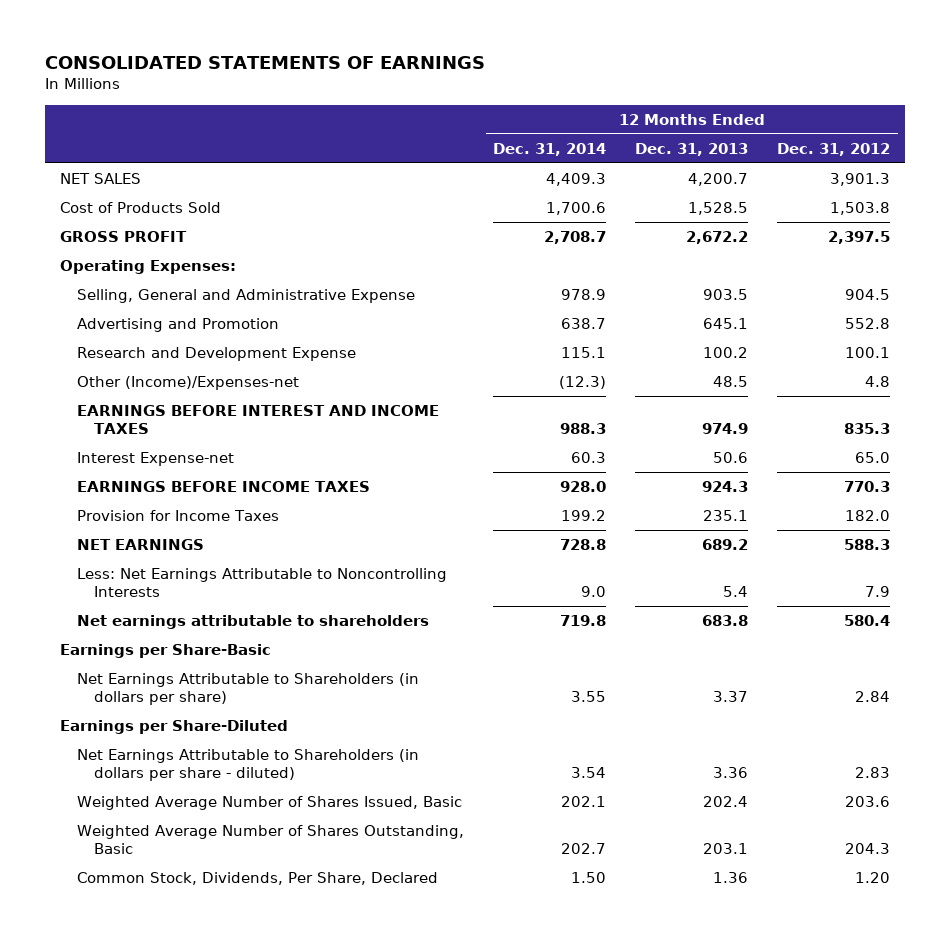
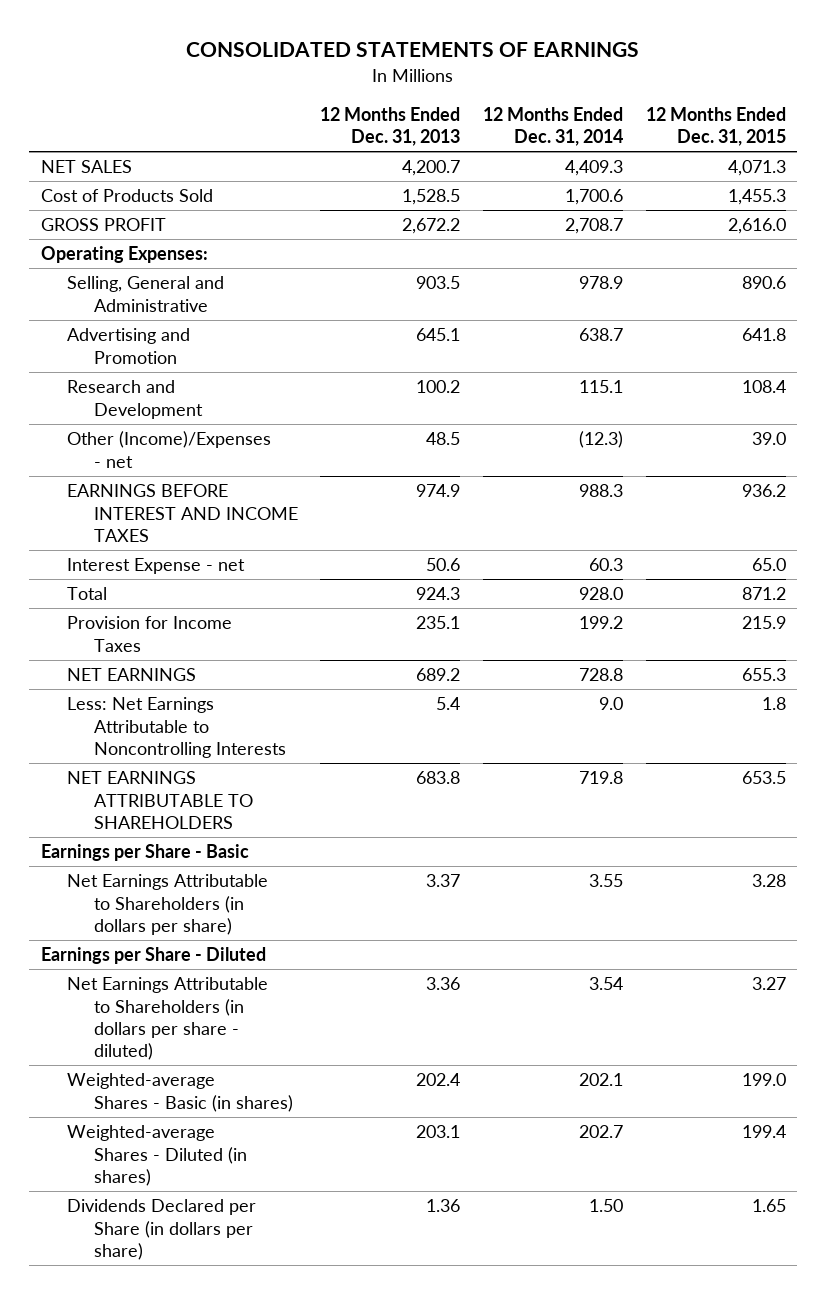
[777,142,891,156] Dec. 31, 2012 -> none
none -> [645,106,786,147] 12 Months Ended Dec. 31, 2015
[76,289,415,304] Selling, General and Administrative Expense -> [67,276,225,312] Selling, General and Administrative
[76,347,356,362] Research and Development Expense -> [67,380,203,419] Research and Development
[76,376,299,391] Other (Income)/Expenses-net -> [67,431,272,468] Other (Income)/Expenses - net
[76,452,234,467] Interest Expense-net -> [67,558,246,575] Interest Expense - net
[76,481,370,493] EARNINGS BEFORE INCOME TAXES -> [67,587,108,601] Total
[76,615,429,630] Net earnings attributable to shareholders -> [67,771,253,829] NET EARNINGS ATTRIBUTABLE TO SHAREHOLDERS
[59,644,271,659] Earnings per Share-Basic -> [40,844,249,862] Earnings per Share - Basic
[59,720,288,735] Earnings per Share-Diluted -> [40,947,266,965] Earnings per Share - Diluted
[76,796,462,811] Weighted Average Number of Shares Issued, Basic -> [67,1073,293,1112] Weighted-average Shares - Basic (in shares)
[76,825,464,854] Weighted Average Number of Shares Outstanding, Basic -> [67,1125,247,1186] Weighted-average Shares - Diluted (in shares)
[76,872,438,886] Common Stock, Dividends, Per Share, Declared -> [67,1199,257,1260] Dividends Declared per Share (in dollars per share)

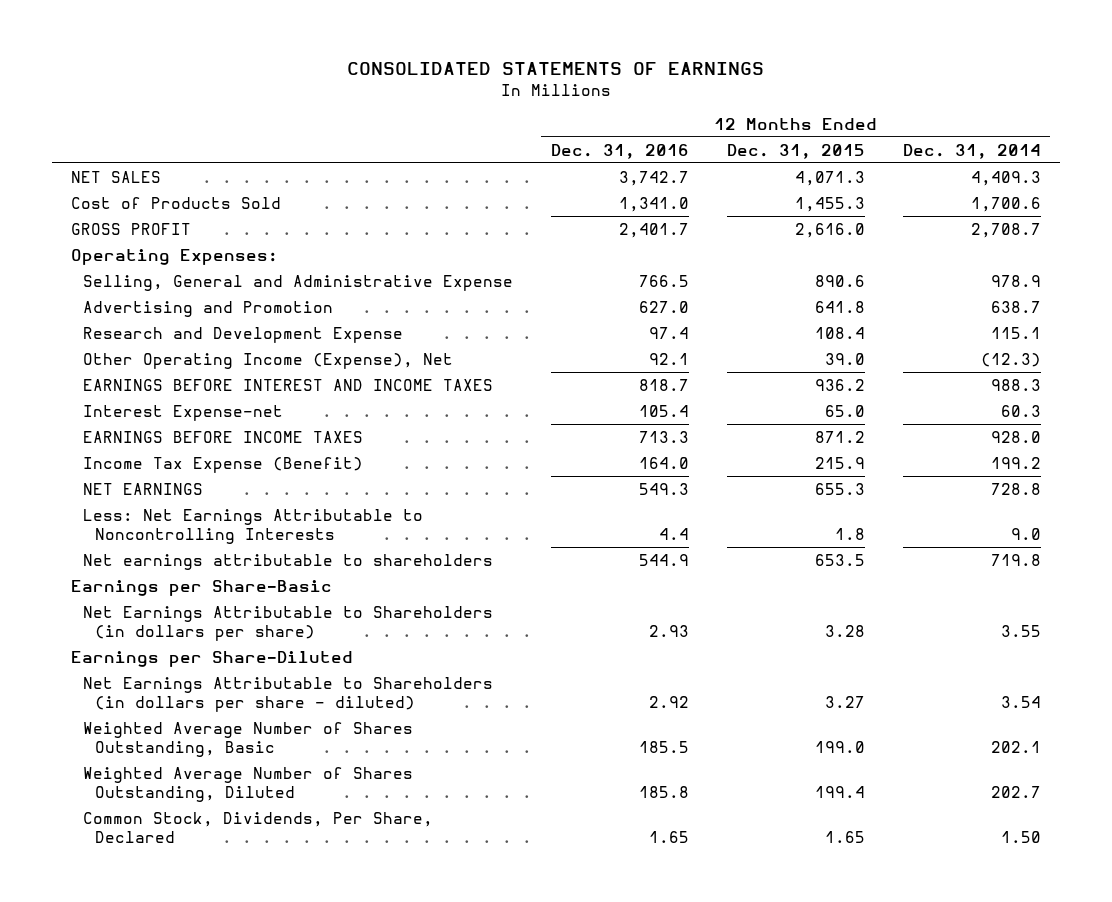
[320,106,461,147] 12 Months Ended Dec. 31, 2013 -> none
none -> [550,143,689,159] Dec. 31, 2016
[67,276,225,312] Selling, General and Administrative -> [82,274,513,291] Selling, General and Administrative Expense
[67,380,203,419] Research and Development -> [82,326,403,343] Research and Development Expense
[67,431,272,468] Other (Income)/Expenses - net -> [82,352,453,369] Other Operating Income (Expense), Net
[67,558,246,575] Interest Expense - net -> [82,404,283,421] Interest Expense-net
[67,587,108,601] Total -> [82,430,363,443] EARNINGS BEFORE INCOME TAXES
[67,616,233,652] Provision for Income Taxes -> [82,456,363,473] Income Tax Expense (Benefit)
[67,771,253,829] NET EARNINGS ATTRIBUTABLE TO SHAREHOLDERS -> [82,553,493,570] Net earnings attributable to shareholders
[40,844,249,862] Earnings per Share - Basic -> [70,579,332,596] Earnings per Share-Basic
[40,947,266,965] Earnings per Share - Diluted -> [70,650,353,667] Earnings per Share-Diluted
[67,1073,293,1112] Weighted-average Shares - Basic (in shares) -> [82,721,413,758] Weighted Average Number of Shares Outstanding, Basic
[67,1125,247,1186] Weighted-average Shares - Diluted (in shares) -> [82,766,413,803] Weighted Average Number of Shares Outstanding, Diluted
[67,1199,257,1260] Dividends Declared per Share (in dollars per share) -> [82,811,433,844] Common Stock, Dividends, Per Share, Declared

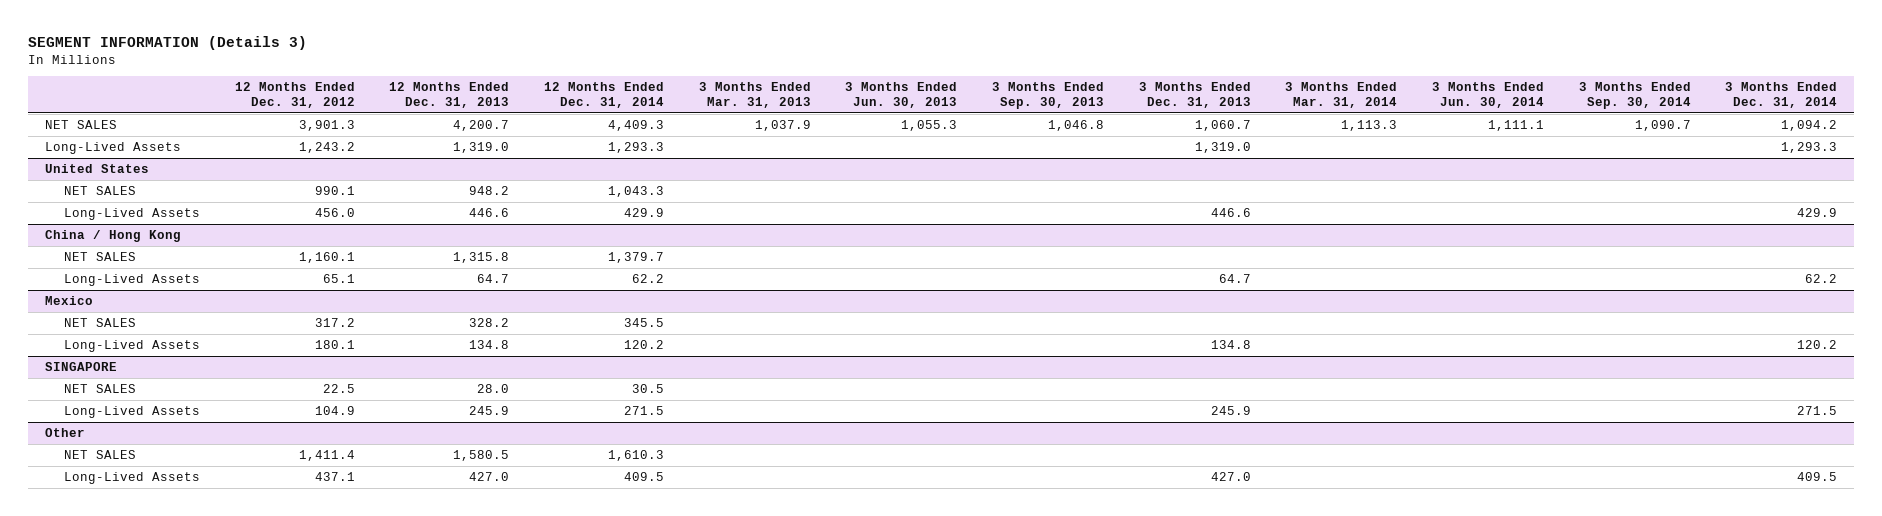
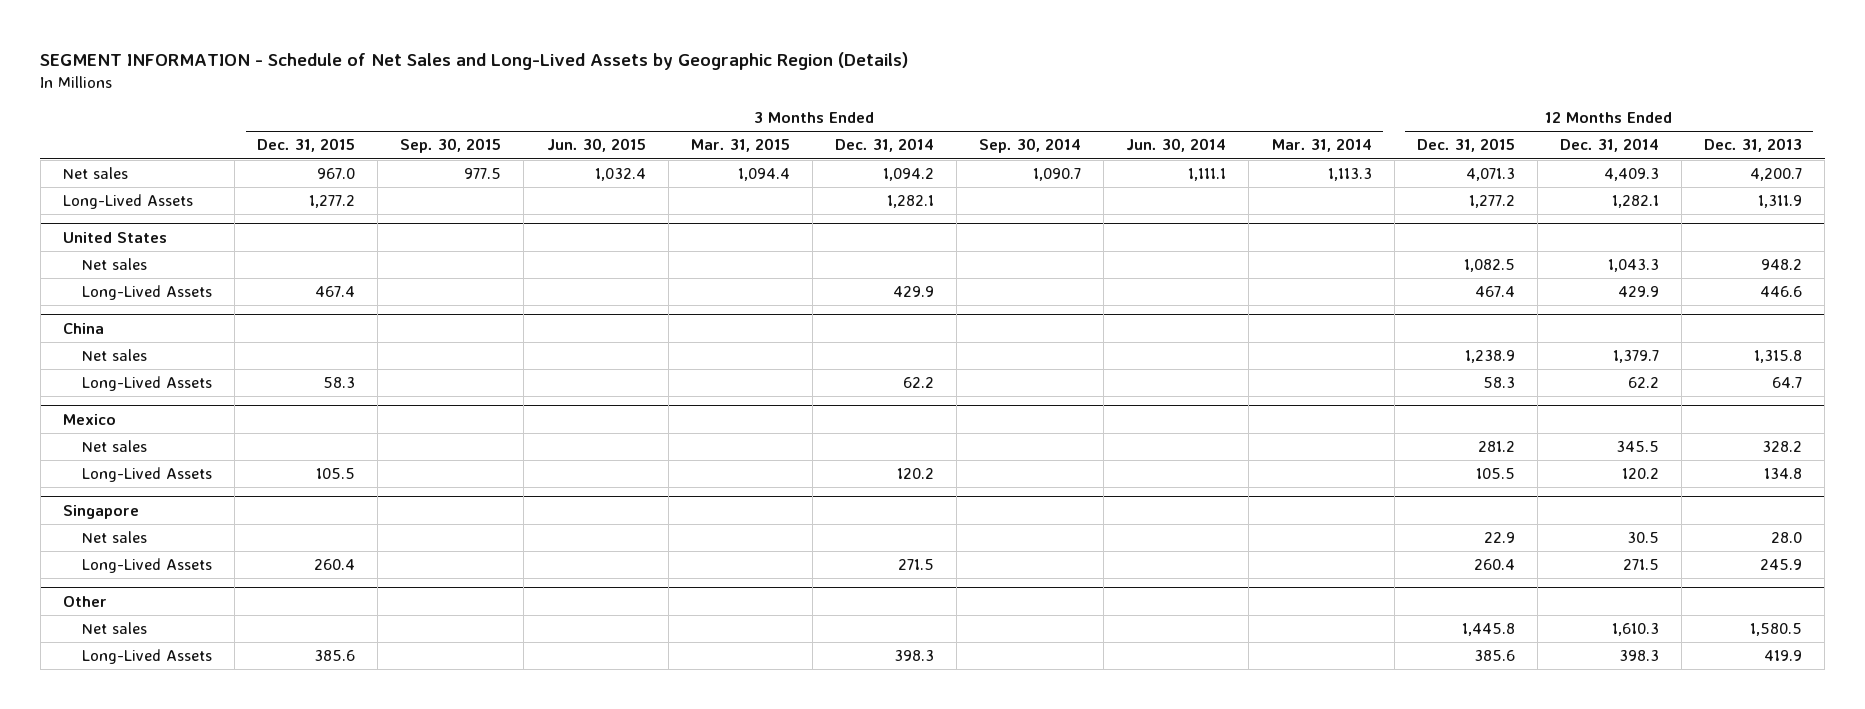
[27,35,307,50] SEGMENT INFORMATION (Details 3) -> [40,51,909,70] SEGMENT INFORMATION - Schedule of Net Sales and Long-Lived Assets by Geographic Region (Details)
[234,82,355,108] 12 Months Ended Dec. 31, 2012 -> none
[698,82,811,108] 3 Months Ended Mar. 31, 2013 -> none
[845,82,958,108] 3 Months Ended Jun. 30, 2013 -> none
[991,82,1104,109] 3 Months Ended Sep. 30, 2013 -> none
[1138,82,1251,108] 3 Months Ended Dec. 31, 2013 -> none
none -> [257,138,356,153] Dec. 31, 2015
none -> [400,138,502,154] Sep. 30, 2015
none -> [546,138,646,153] Jun. 30, 2015
none -> [690,138,790,153] Mar. 31, 2015
none -> [1416,138,1515,153] Dec. 31, 2015
[44,120,117,130] NET SALES -> [62,167,128,180] Net sales
[453,142,510,154] 1,319.0 -> [1758,195,1803,209] 1,311.9
[607,142,664,154] 1,293.3 -> [1611,195,1659,209] 1,282.1
[1781,142,1838,154] 1,293.3 -> [886,195,934,209] 1,282.1
[64,186,137,196] NET SALES -> [81,258,147,271] Net sales
[44,230,181,243] China / Hong Kong -> [62,322,104,334] China
[64,252,137,262] NET SALES -> [81,349,147,362] Net sales
[64,318,137,328] NET SALES -> [81,440,147,453] Net sales
[44,362,117,372] SINGAPORE -> [62,504,139,519] Singapore
[64,384,137,394] NET SALES -> [81,531,147,544] Net sales
[64,450,137,460] NET SALES -> [81,622,147,635] Net sales
[469,472,510,482] 427.0 -> [1764,650,1803,662] 419.9
[623,472,664,482] 409.5 -> [1618,650,1659,662] 398.3
[1797,472,1838,482] 409.5 -> [893,650,934,662] 398.3

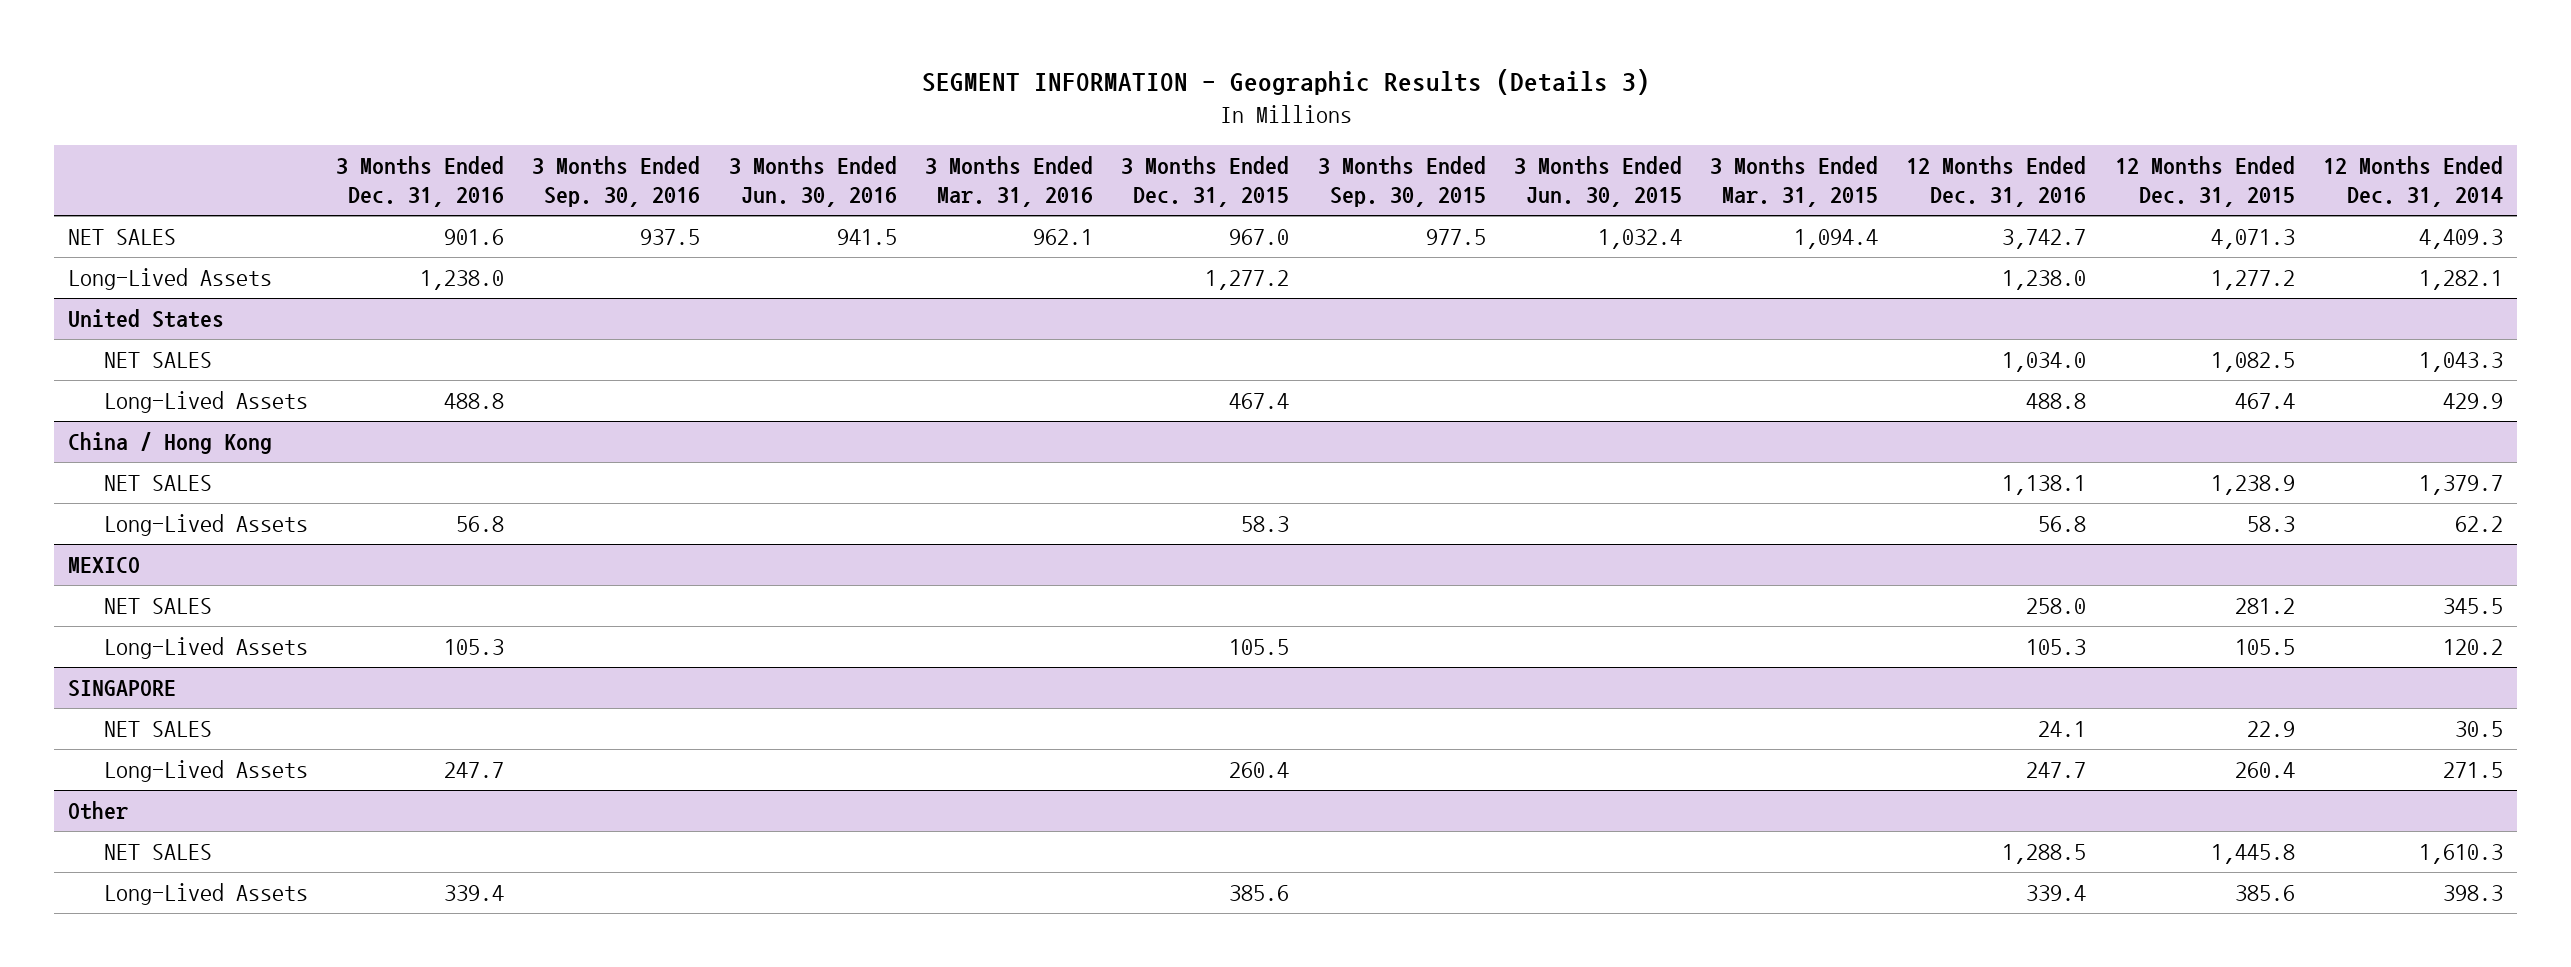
[40,51,909,70] SEGMENT INFORMATION - Schedule of Net Sales and Long-Lived Assets by Geographic Region (Details) -> [921,69,1650,96] SEGMENT INFORMATION - Geographic Results (Details 3)
[834,138,934,153] Dec. 31, 2014 -> none
[979,138,1082,154] Sep. 30, 2014 -> none
[1126,138,1227,153] Jun. 30, 2014 -> none
[1271,138,1372,153] Mar. 31, 2014 -> none
[1704,138,1803,153] Dec. 31, 2013 -> none
none -> [336,155,505,208] 3 Months Ended Dec. 31, 2016
none -> [532,155,701,208] 3 Months Ended Sep. 30, 2016
none -> [728,155,897,208] 3 Months Ended Jun. 30, 2016
none -> [924,155,1093,208] 3 Months Ended Mar. 31, 2016
none -> [1906,155,2087,208] 12 Months Ended Dec. 31, 2016
[62,167,128,180] Net sales -> [68,228,177,245] NET SALES
[81,258,147,271] Net sales -> [103,351,212,368] NET SALES
[62,322,104,334] China -> [68,431,273,454] China / Hong Kong
[81,349,147,362] Net sales -> [103,474,212,491] NET SALES
[62,413,116,425] Mexico -> [68,556,141,573] MEXICO
[81,440,147,453] Net sales -> [103,597,212,614] NET SALES
[62,504,139,519] Singapore -> [68,679,177,697] SINGAPORE
[81,531,147,544] Net sales -> [103,720,212,737] NET SALES
[81,622,147,635] Net sales -> [103,843,212,860] NET SALES

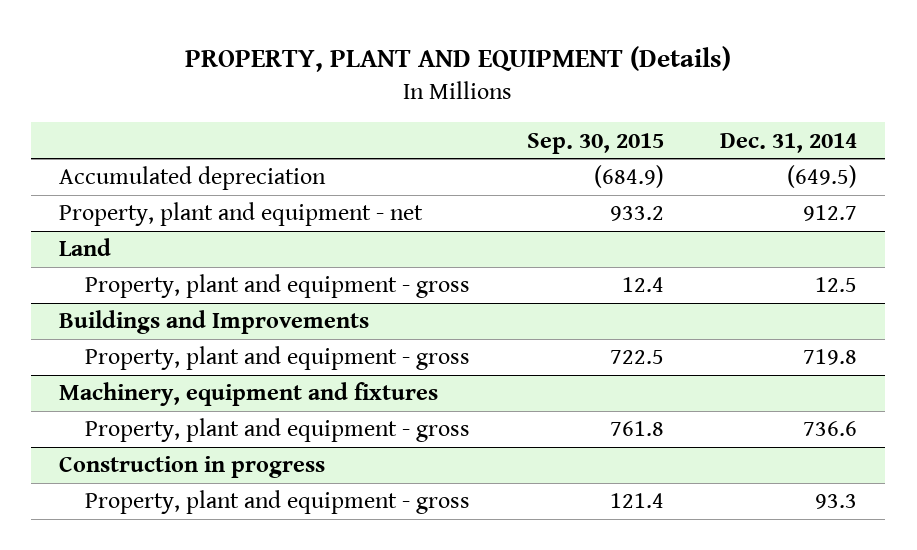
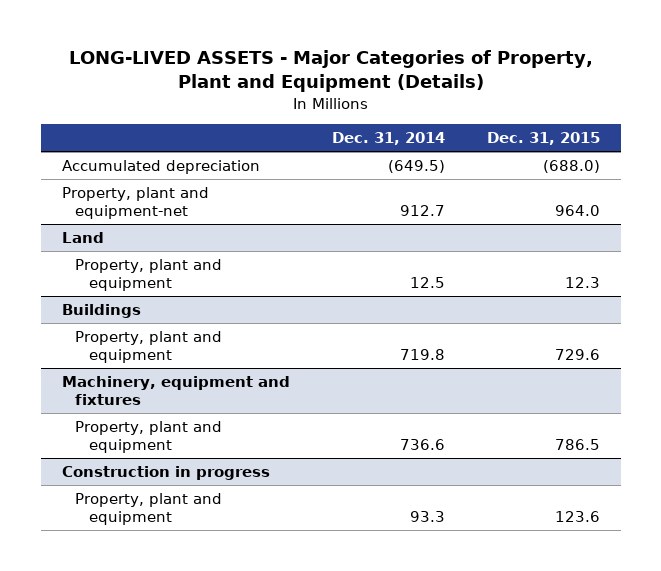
[185,46,732,73] PROPERTY, PLANT AND EQUIPMENT (Details) -> [68,50,593,92] LONG-LIVED ASSETS - Major Categories of Property, Plant and Equipment (Details)
[526,132,664,154] Sep. 30, 2015 -> none
none -> [486,132,600,146] Dec. 31, 2015
[59,202,424,227] Property, plant and equipment - net -> [61,187,209,220] Property, plant and equipment-net
[85,274,471,299] Property, plant and equipment - gross -> [75,259,223,292] Property, plant and equipment
[59,310,370,335] Buildings and Improvements -> [61,304,141,319] Buildings
[85,346,471,371] Property, plant and equipment - gross -> [75,331,223,364] Property, plant and equipment
[85,418,471,443] Property, plant and equipment - gross -> [75,421,223,454] Property, plant and equipment
[85,490,471,515] Property, plant and equipment - gross -> [75,493,223,526] Property, plant and equipment

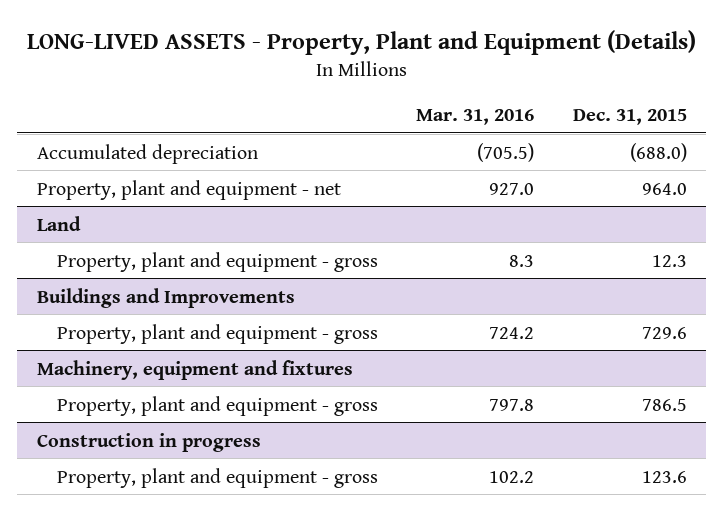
[68,50,593,92] LONG-LIVED ASSETS - Major Categories of Property, Plant and Equipment (Details) -> [26,29,696,55] LONG-LIVED ASSETS - Property, Plant and Equipment (Details)
[331,132,445,146] Dec. 31, 2014 -> none
none -> [416,108,535,125] Mar. 31, 2016
[61,187,209,220] Property, plant and equipment-net -> [36,179,341,200] Property, plant and equipment - net
[75,259,223,292] Property, plant and equipment -> [56,251,378,272] Property, plant and equipment - gross
[61,304,141,319] Buildings -> [36,287,295,308] Buildings and Improvements
[75,331,223,364] Property, plant and equipment -> [56,323,378,344] Property, plant and equipment - gross
[75,421,223,454] Property, plant and equipment -> [56,395,378,416] Property, plant and equipment - gross
[75,493,223,526] Property, plant and equipment -> [56,467,378,488] Property, plant and equipment - gross

